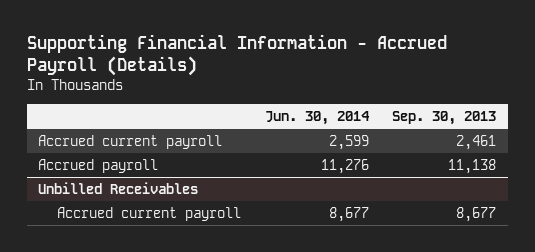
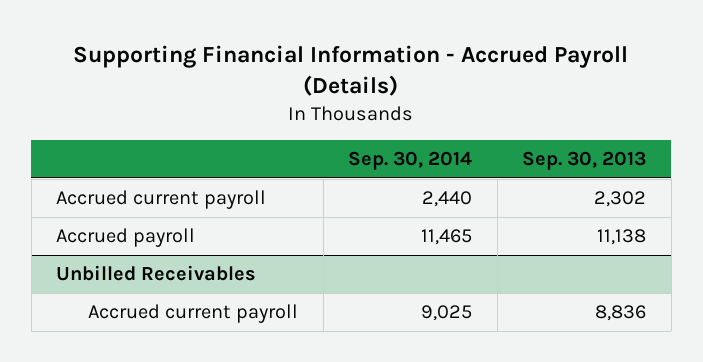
[264,111,370,126] Jun. 30, 2014 -> none
none -> [348,150,473,170] Sep. 30, 2014
[456,135,497,151] 2,461 -> [594,191,647,208] 2,302
[456,207,497,223] 8,677 -> [595,305,647,322] 8,836

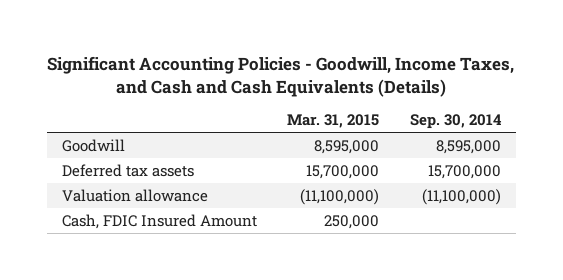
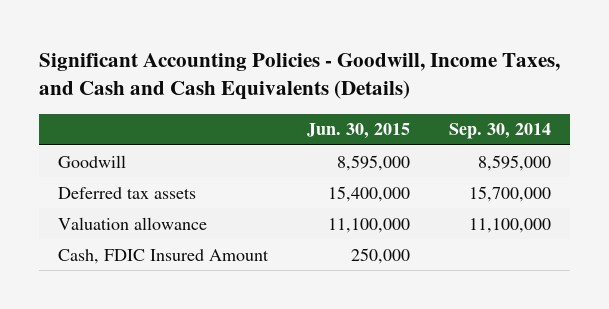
[287,114,380,129] Mar. 31, 2015 -> none
none -> [306,123,410,140] Jun. 30, 2015
[421,188,501,205] (11,100,000) -> [468,217,551,233] 11,100,000

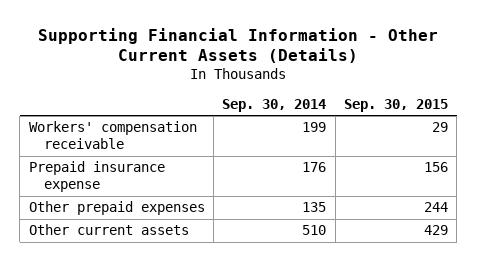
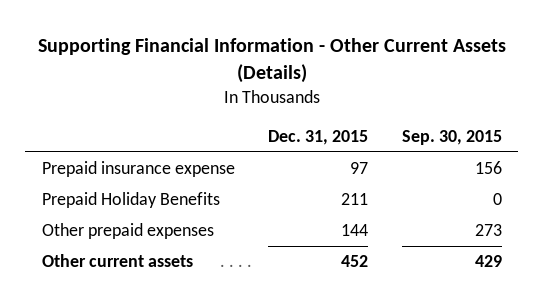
[222,98,327,112] Sep. 30, 2014 -> none
none -> [268,129,369,145] Dec. 31, 2015
[28,121,197,150] Workers' compensation receivable -> none
none -> [41,192,220,209] Prepaid Holiday Benefits
[423,202,448,213] 244 -> [474,224,502,237] 273

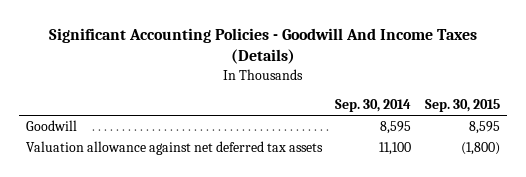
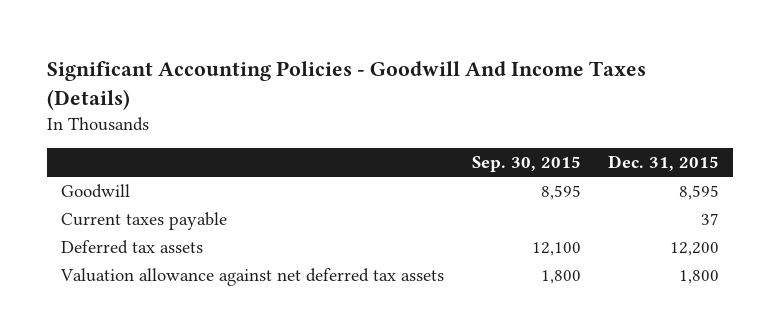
[335,98,412,112] Sep. 30, 2014 -> none
none -> [608,155,720,172] Dec. 31, 2015
none -> [60,211,227,230] Current taxes payable
none -> [60,239,203,254] Deferred tax assets
[461,142,501,156] (1,800) -> [540,269,581,284] 1,800

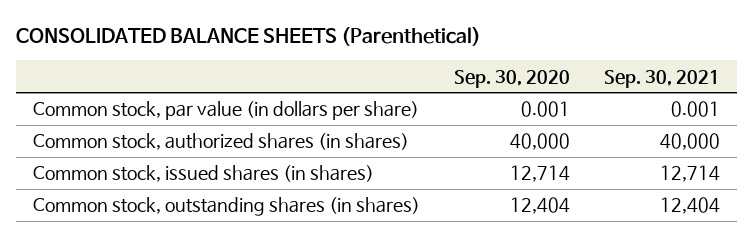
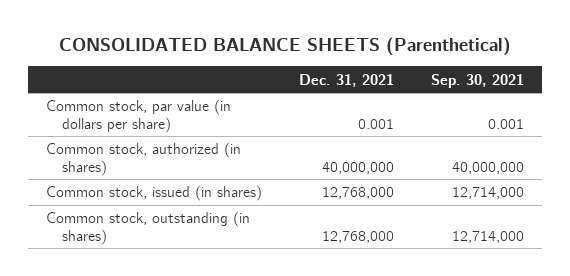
[454,69,571,88] Sep. 30, 2020 -> none
none -> [298,73,394,87] Dec. 31, 2021
[33,133,410,151] Common stock, authorized shares (in shares) -> [46,142,242,176] Common stock, authorized (in shares)
[660,133,721,151] 40,000 -> [451,161,524,174] 40,000,000
[33,165,375,183] Common stock, issued shares (in shares) -> [46,185,263,202] Common stock, issued (in shares)
[660,165,721,183] 12,714 -> [451,187,524,200] 12,714,000
[33,197,421,217] Common stock, outstanding shares (in shares) -> [46,211,251,245] Common stock, outstanding (in shares)
[660,197,721,215] 12,404 -> [451,230,524,243] 12,714,000

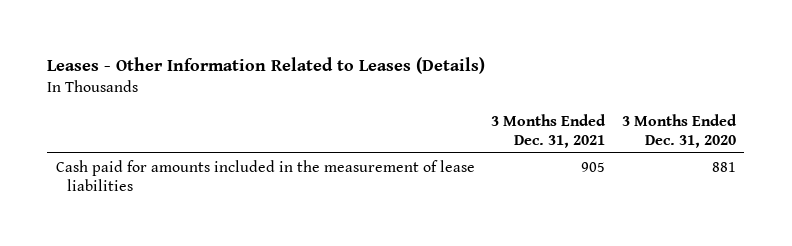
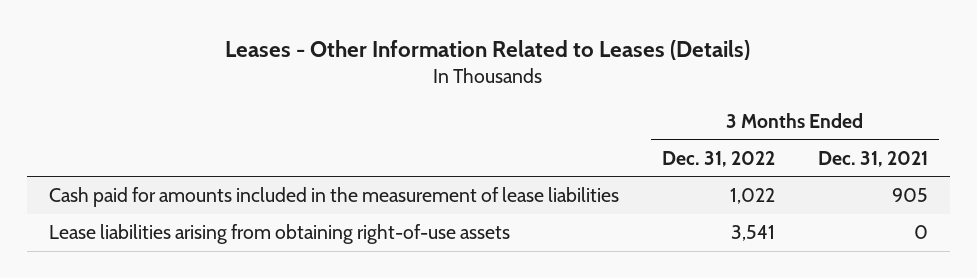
[622,113,738,148] 3 Months Ended Dec. 31, 2020 -> none
none -> [661,150,775,167] Dec. 31, 2022
none -> [48,224,510,245] Lease liabilities arising from obtaining right-of-use assets

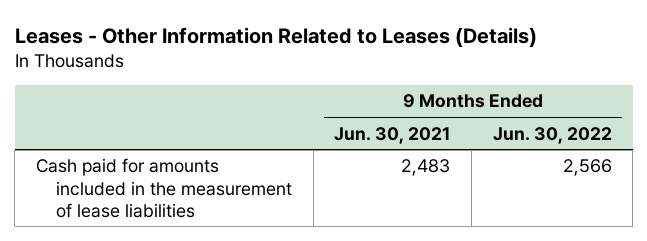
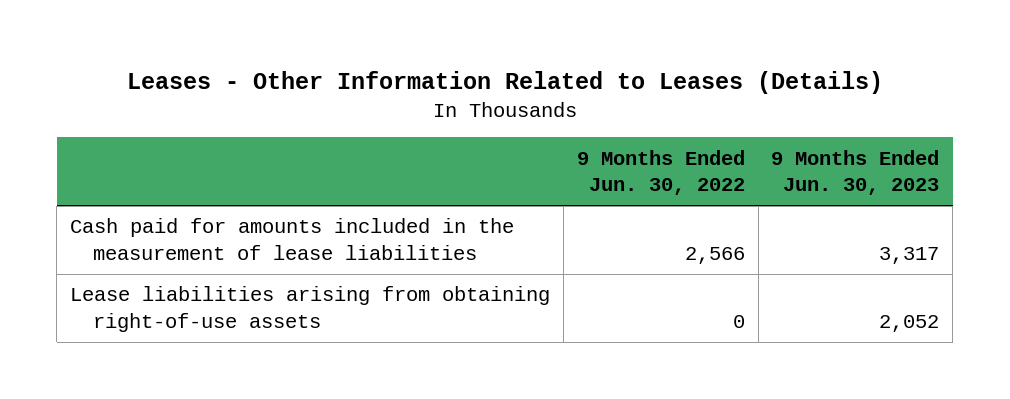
[334,126,451,144] Jun. 30, 2021 -> none
none -> [771,149,940,196] 9 Months Ended Jun. 30, 2023
none -> [70,286,551,332] Lease liabilities arising from obtaining right-of-use assets

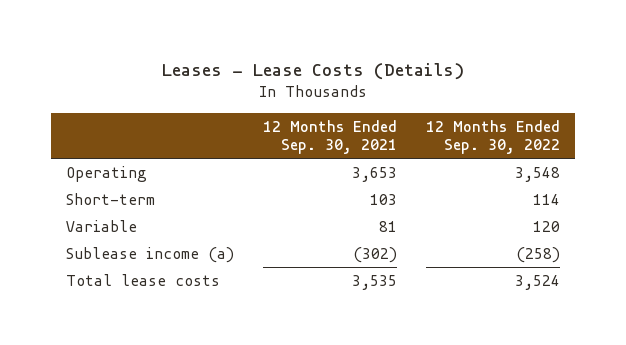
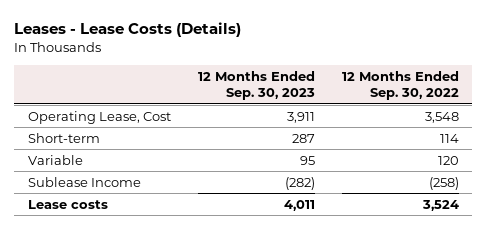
[263,119,398,154] 12 Months Ended Sep. 30, 2021 -> none
none -> [197,70,315,101] 12 Months Ended Sep. 30, 2023
[65,166,147,183] Operating -> [27,110,171,124] Operating Lease, Cost
[65,247,234,264] Sublease income (a) -> [27,176,141,187] Sublease Income
[65,274,220,287] Total lease costs -> [27,199,108,209] Lease costs

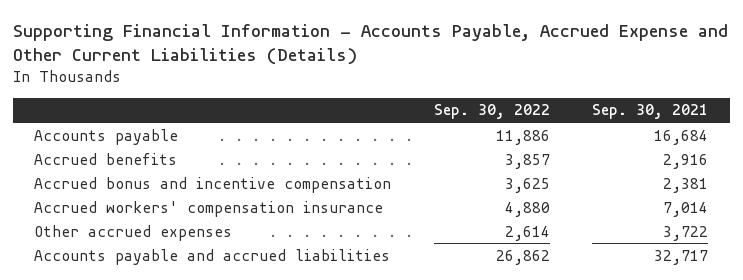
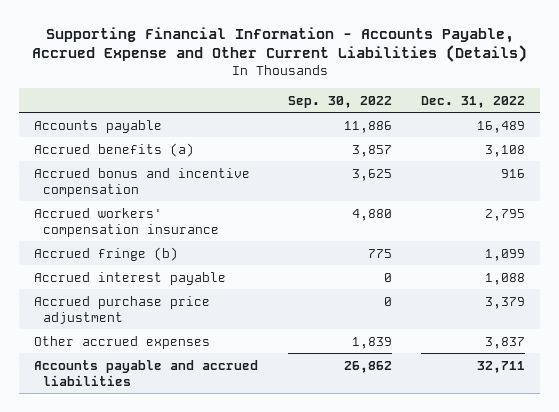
[592,104,709,120] Sep. 30, 2021 -> none
none -> [421,95,526,108] Dec. 31, 2022
[34,152,178,165] Accrued benefits -> [33,142,194,157] Accrued benefits (a)
none -> [33,246,178,261] Accrued fringe (b)
none -> [33,271,226,285] Accrued interest payable
none -> [33,295,210,324] Accrued purchase price adjustment
[504,225,550,241] 2,614 -> [351,336,392,349] 1,839

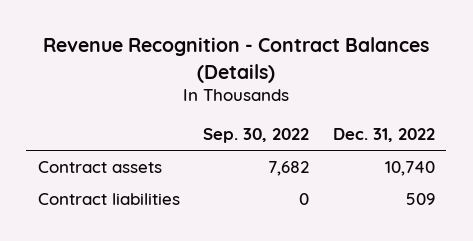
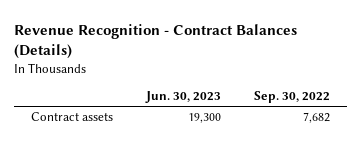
[332,128,435,143] Dec. 31, 2022 -> none
none -> [144,91,221,104] Jun. 30, 2023
[37,193,180,206] Contract liabilities -> none

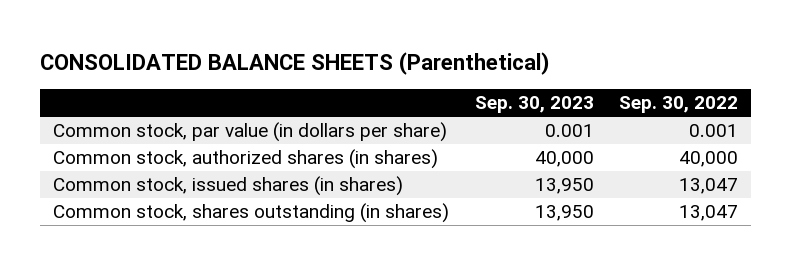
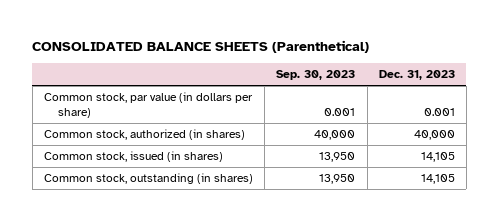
[619,96,739,114] Sep. 30, 2022 -> none
none -> [378,70,455,81] Dec. 31, 2023
[52,149,438,170] Common stock, authorized shares (in shares) -> [44,129,246,141] Common stock, authorized (in shares)
[52,176,403,197] Common stock, issued shares (in shares) -> [44,151,224,163] Common stock, issued (in shares)
[52,203,449,224] Common stock, shares outstanding (in shares) -> [44,173,254,185] Common stock, outstanding (in shares)

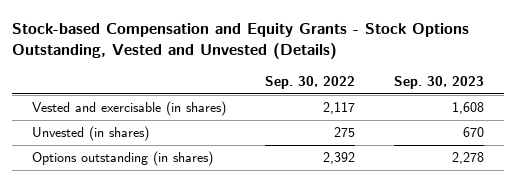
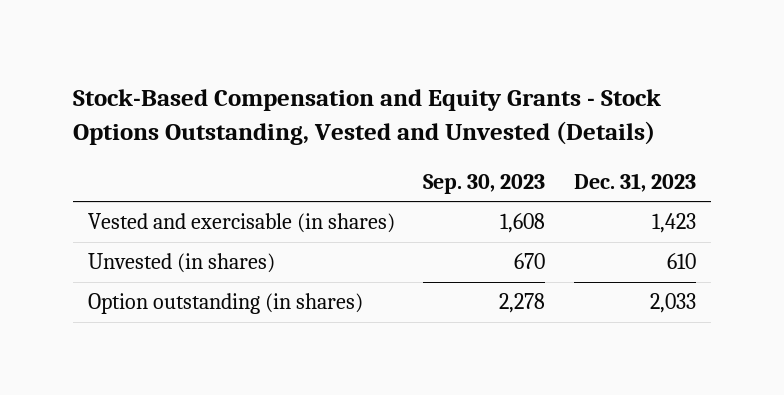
[12,22,470,59] Stock-based Compensation and Equity Grants - Stock Options Outstanding, Vested and Unvested (Details) -> [73,89,662,145] Stock-Based Compensation and Equity Grants - Stock Options Outstanding, Vested and Unvested (Details)
[265,75,356,89] Sep. 30, 2022 -> none
none -> [574,172,697,192] Dec. 31, 2023
[32,151,214,167] Options outstanding (in shares) -> [87,293,363,315] Option outstanding (in shares)

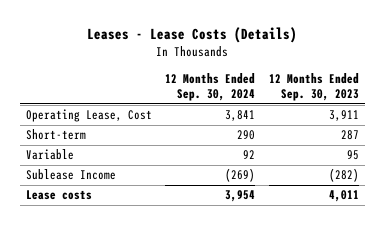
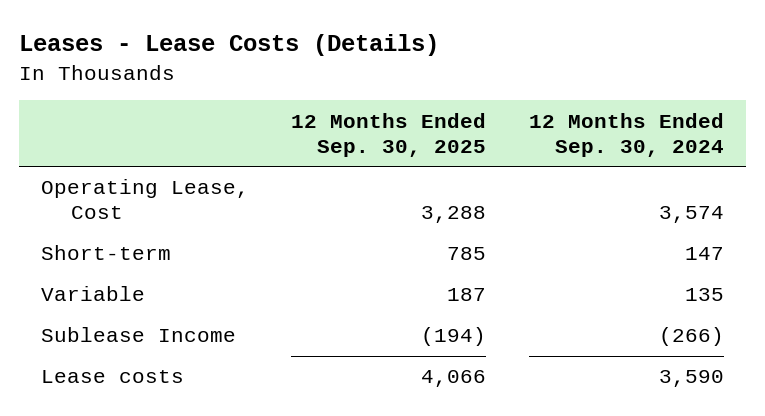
[268,73,359,102] 12 Months Ended Sep. 30, 2023 -> none
none -> [291,112,487,157] 12 Months Ended Sep. 30, 2025
[225,110,256,122] 3,841 -> [659,206,725,224] 3,574
[237,130,256,141] 290 -> [685,247,725,261] 147
[243,150,256,160] 92 -> [685,288,725,302] 135
[225,168,256,183] (269) -> [659,327,725,347] (266)
[225,190,256,203] 3,954 -> [659,370,725,388] 3,590

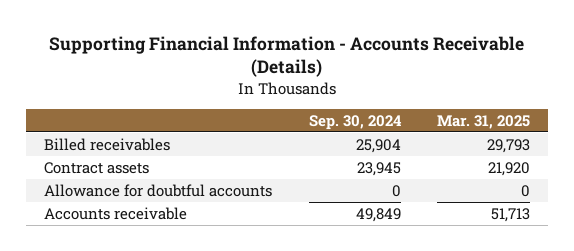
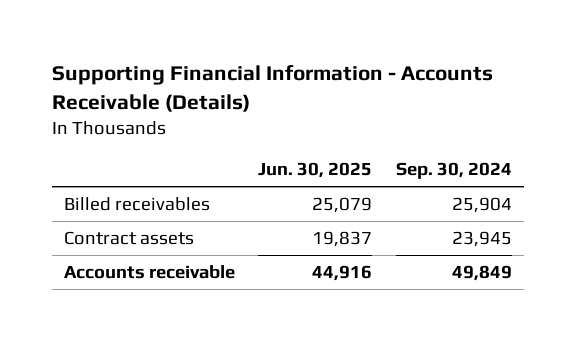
[436,114,530,129] Mar. 31, 2025 -> none
none -> [258,162,373,179] Jun. 30, 2025
[44,183,273,197] Allowance for doubtful accounts -> none

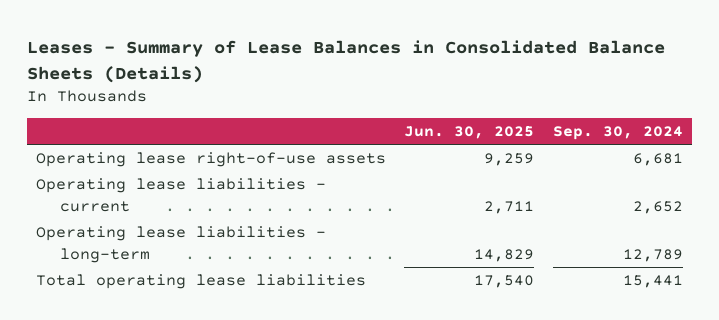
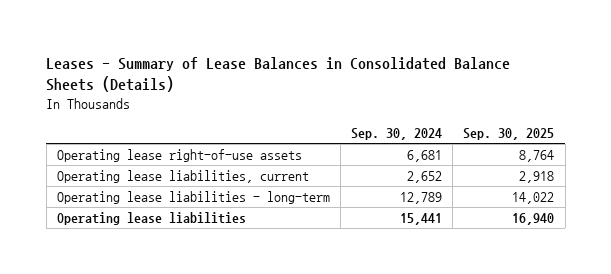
[404,125,535,139] Jun. 30, 2025 -> none
none -> [463,128,555,141] Sep. 30, 2025
[36,178,327,212] Operating lease liabilities - current -> [56,170,309,184] Operating lease liabilities, current
[36,274,367,290] Total operating lease liabilities -> [56,212,246,226] Operating lease liabilities

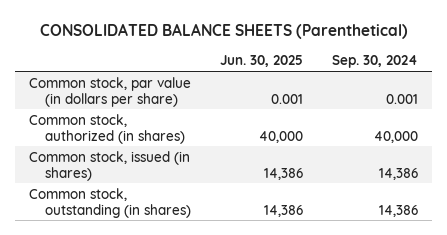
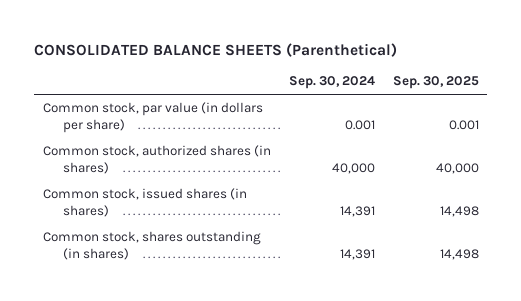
[220,55,304,68] Jun. 30, 2025 -> none
none -> [392,76,479,90] Sep. 30, 2025
[29,113,185,144] Common stock, authorized (in shares) -> [42,145,271,174] Common stock, authorized shares (in shares)
[29,150,191,181] Common stock, issued (in shares) -> [42,188,247,217] Common stock, issued shares (in shares)
[378,167,418,180] 14,386 -> [339,205,375,217] 14,391
[29,187,191,218] Common stock, outstanding (in shares) -> [42,231,261,260] Common stock, shares outstanding (in shares)
[378,204,418,217] 14,386 -> [339,248,375,260] 14,391

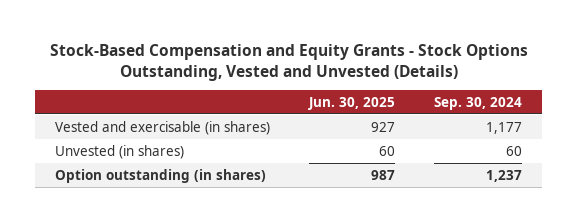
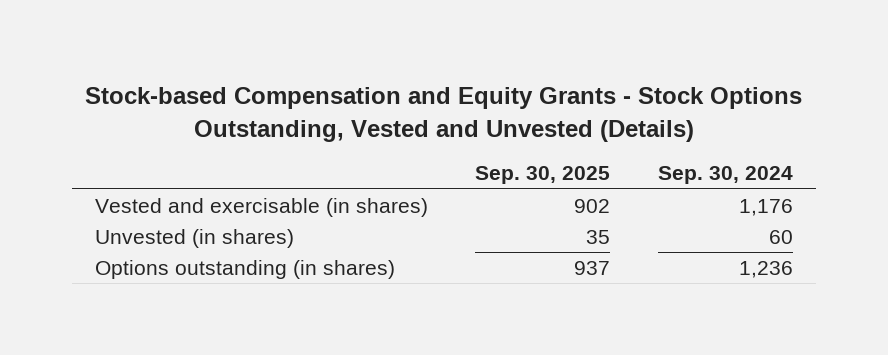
[49,43,528,81] Stock-Based Compensation and Equity Grants - Stock Options Outstanding, Vested and Unvested (Details) -> [84,87,802,142] Stock-based Compensation and Equity Grants - Stock Options Outstanding, Vested and Unvested (Details)
[308,96,396,110] Jun. 30, 2025 -> none
none -> [475,166,611,185] Sep. 30, 2025
[486,121,523,134] 1,177 -> [738,198,793,216] 1,176
[54,168,266,183] Option outstanding (in shares) -> [95,259,396,279] Options outstanding (in shares)
[486,169,523,182] 1,237 -> [738,260,793,278] 1,236

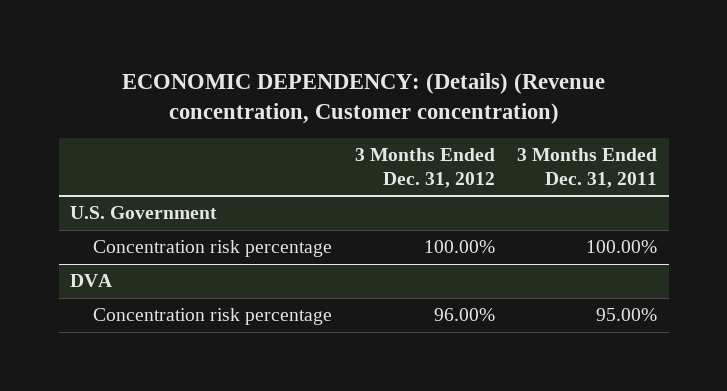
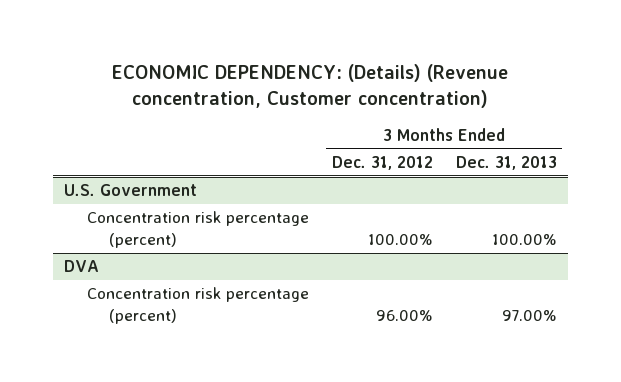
[517,148,658,188] 3 Months Ended Dec. 31, 2011 -> none
none -> [455,155,557,170] Dec. 31, 2013
[93,240,333,258] Concentration risk percentage -> [86,211,309,249] Concentration risk percentage (percent)
[93,308,333,326] Concentration risk percentage -> [86,287,309,325] Concentration risk percentage (percent)

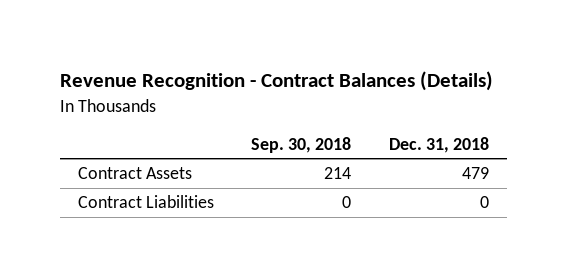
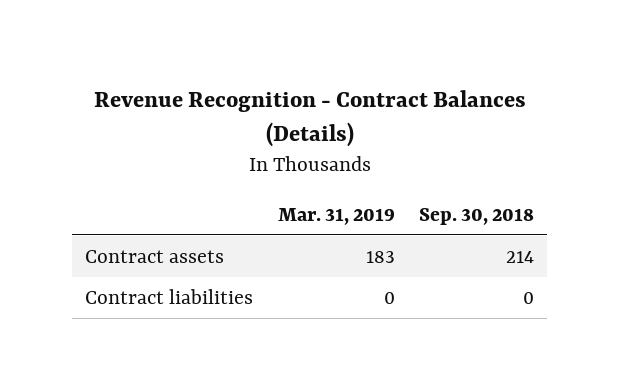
[388,136,489,153] Dec. 31, 2018 -> none
none -> [277,207,395,225] Mar. 31, 2019
[78,167,193,180] Contract Assets -> [84,249,224,263] Contract assets
[78,195,215,209] Contract Liabilities -> [84,288,253,304] Contract liabilities

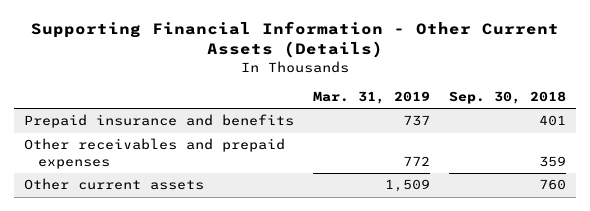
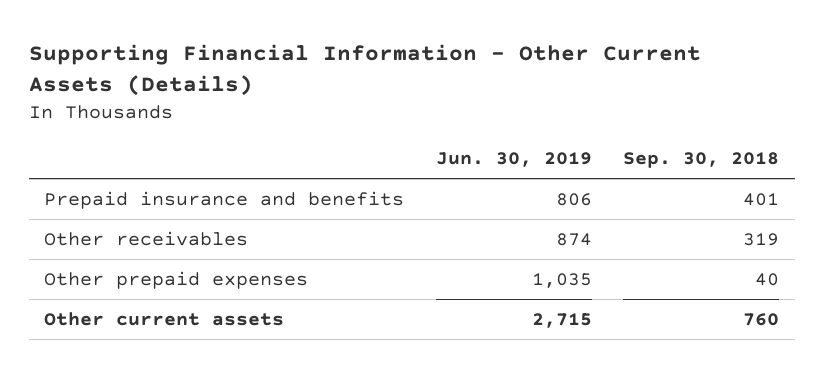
[312,90,430,104] Mar. 31, 2019 -> none
none -> [435,152,592,168] Jun. 30, 2019
none -> [44,230,249,246] Other receivables
[23,138,285,169] Other receivables and prepaid expenses -> [44,270,309,289] Other prepaid expenses
[539,155,567,167] 359 -> [755,272,780,286] 40

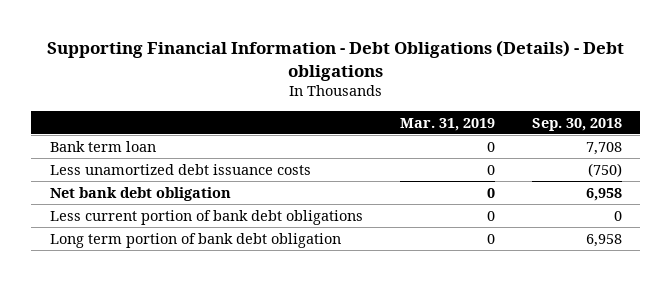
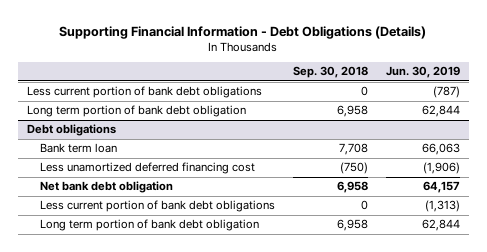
[46,39,624,81] Supporting Financial Information - Debt Obligations (Details) - Debt obligations -> [59,25,427,39] Supporting Financial Information - Debt Obligations (Details)
[399,117,495,131] Mar. 31, 2019 -> none
none -> [385,66,460,79] Jun. 30, 2019
none -> [26,86,262,99] Less current portion of bank debt obligations
none -> [26,105,246,118] Long term portion of bank debt obligation
none -> [26,124,116,137] Debt obligations
[49,163,311,175] Less unamortized debt issuance costs -> [40,162,256,175] Less unamortized deferred financing cost

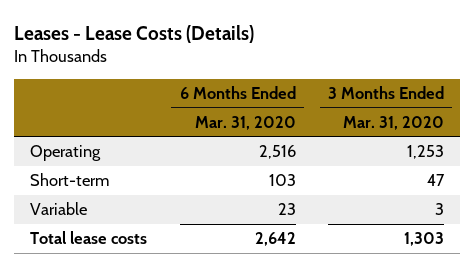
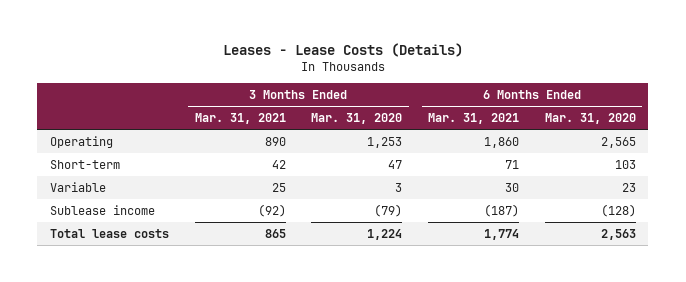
none -> [194,113,286,125] Mar. 31, 2021
none -> [427,113,519,125] Mar. 31, 2021
[258,145,296,160] 2,516 -> [600,136,636,148] 2,565
none -> [50,204,156,215] Sublease income
[254,232,296,247] 2,642 -> [600,228,636,240] 2,563
[404,232,445,247] 1,303 -> [367,228,403,240] 1,224

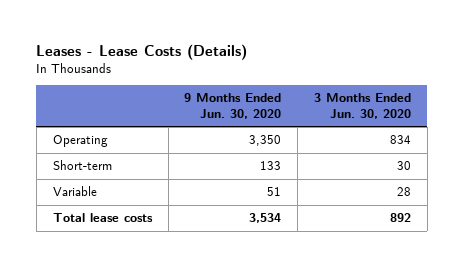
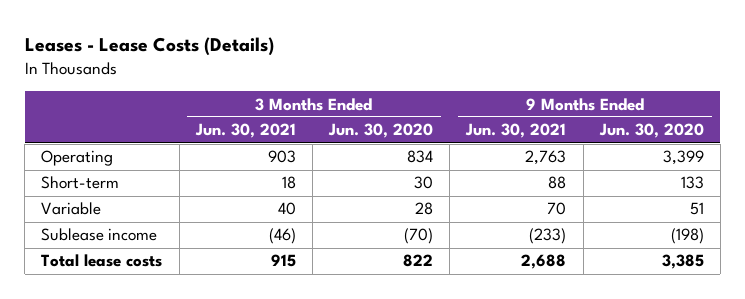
none -> [194,123,296,139] Jun. 30, 2021
none -> [465,123,567,139] Jun. 30, 2021
[249,135,282,147] 3,350 -> [662,150,704,166] 3,399
none -> [41,228,158,242] Sublease income
[249,213,282,224] 3,534 -> [661,254,704,270] 3,385
[390,213,412,223] 892 -> [403,254,434,268] 822

